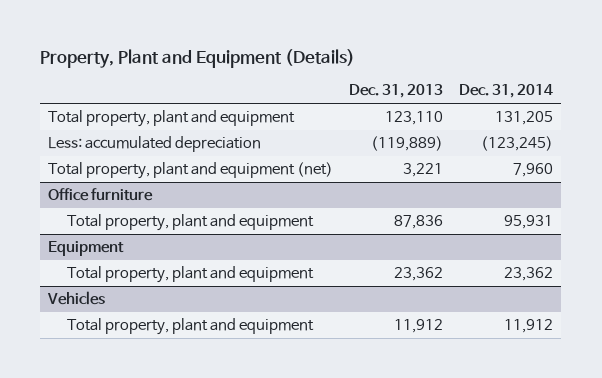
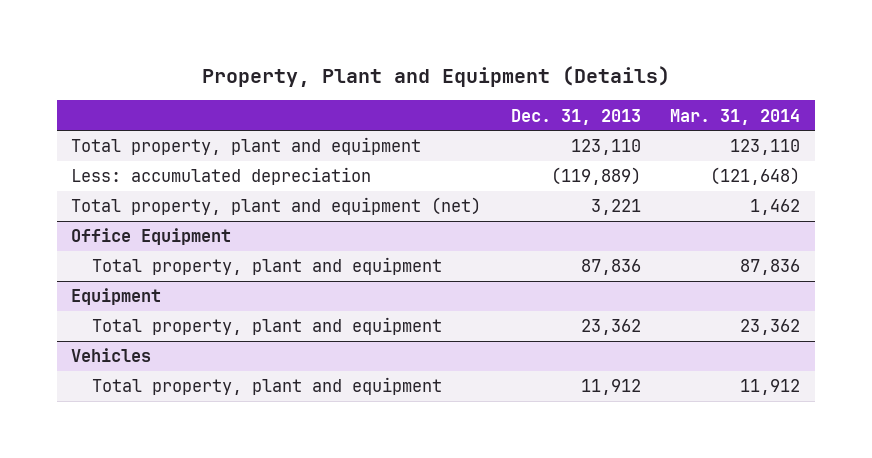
[459,84,554,99] Dec. 31, 2014 -> none
none -> [670,108,801,125] Mar. 31, 2014
[48,188,154,202] Office furniture -> [71,228,232,246] Office Equipment

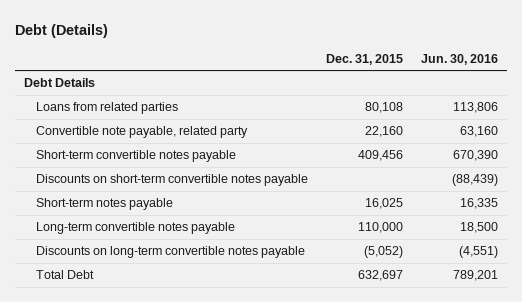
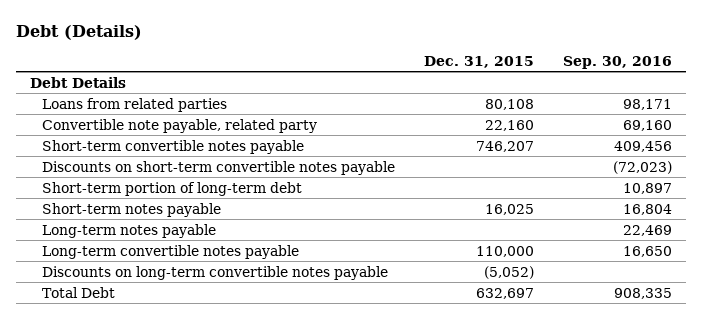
[420,54,498,66] Jun. 30, 2016 -> none
none -> [562,55,672,69] Sep. 30, 2016
[357,150,403,162] 409,456 -> [475,140,534,152] 746,207
none -> [41,181,302,196] Short-term portion of long-term debt
none -> [41,223,216,238] Long-term notes payable

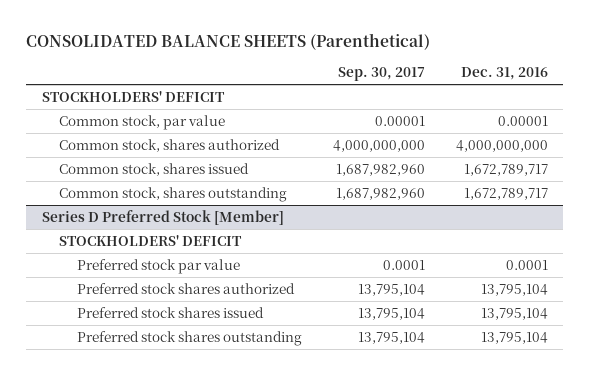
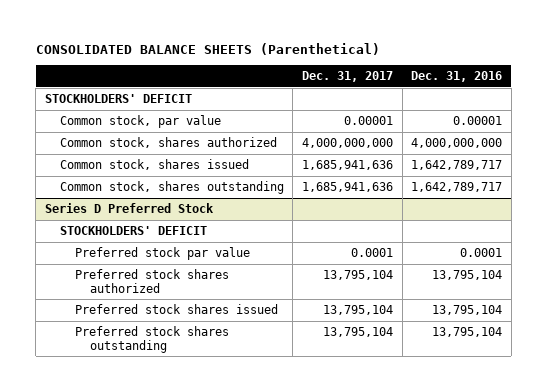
[337,67,425,82] Sep. 30, 2017 -> none
none -> [302,70,394,82] Dec. 31, 2017
[463,163,548,176] 1,672,789,717 -> [411,160,503,171] 1,642,789,717
[463,187,548,200] 1,672,789,717 -> [411,182,503,193] 1,642,789,717
[41,209,284,225] Series D Preferred Stock [Member] -> [44,203,214,214] Series D Preferred Stock

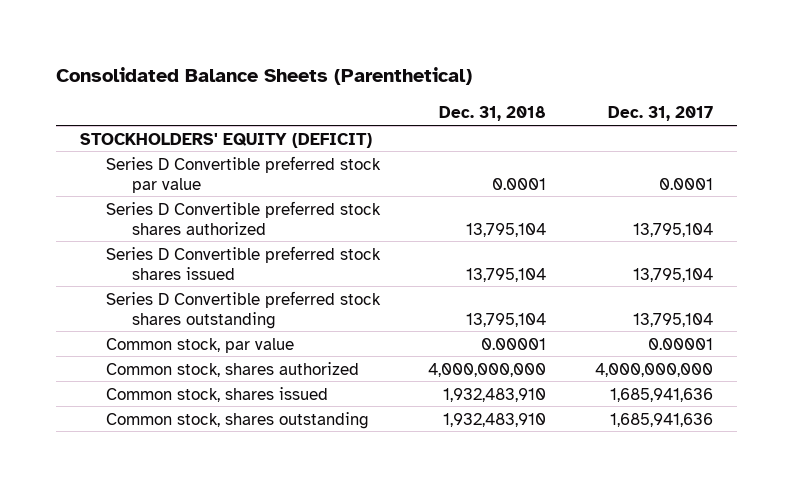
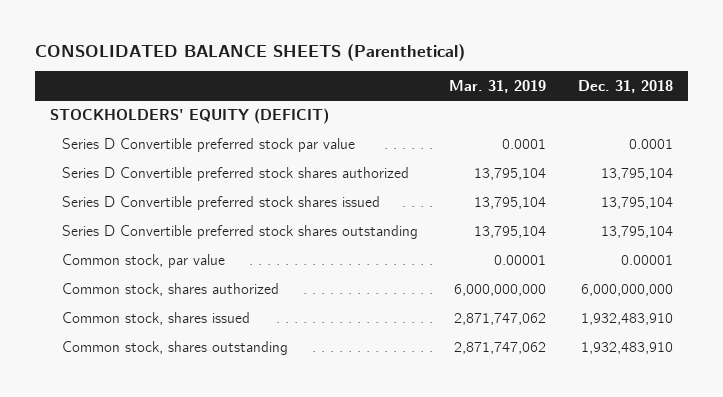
[55,67,472,86] Consolidated Balance Sheets (Parenthetical) -> [34,44,465,62] CONSOLIDATED BALANCE SHEETS (Parenthetical)
[607,106,713,122] Dec. 31, 2017 -> none
none -> [449,79,547,93] Mar. 31, 2019
[428,362,547,377] 4,000,000,000 -> [580,284,673,297] 6,000,000,000

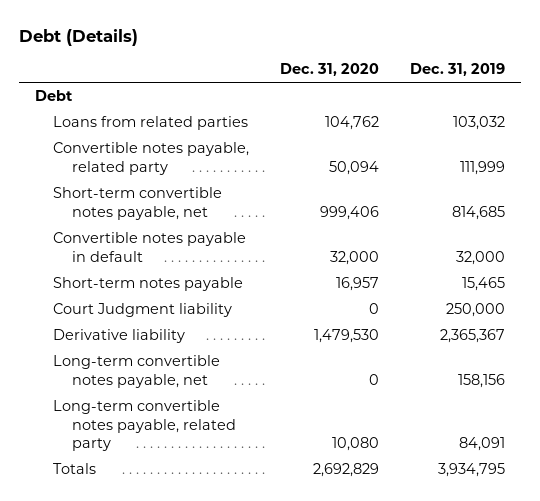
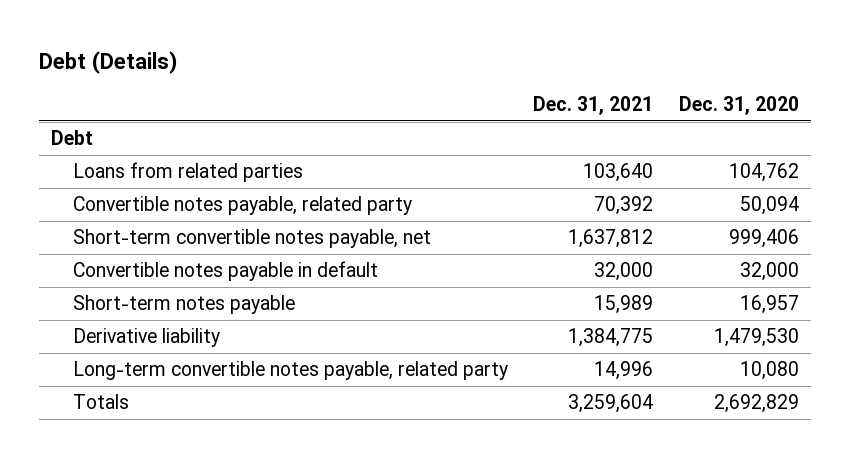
[410,63,506,77] Dec. 31, 2019 -> none
none -> [533,96,654,116] Dec. 31, 2021
[53,303,233,318] Court Judgment liability -> none
[53,355,221,388] Long-term convertible notes payable, net -> none

